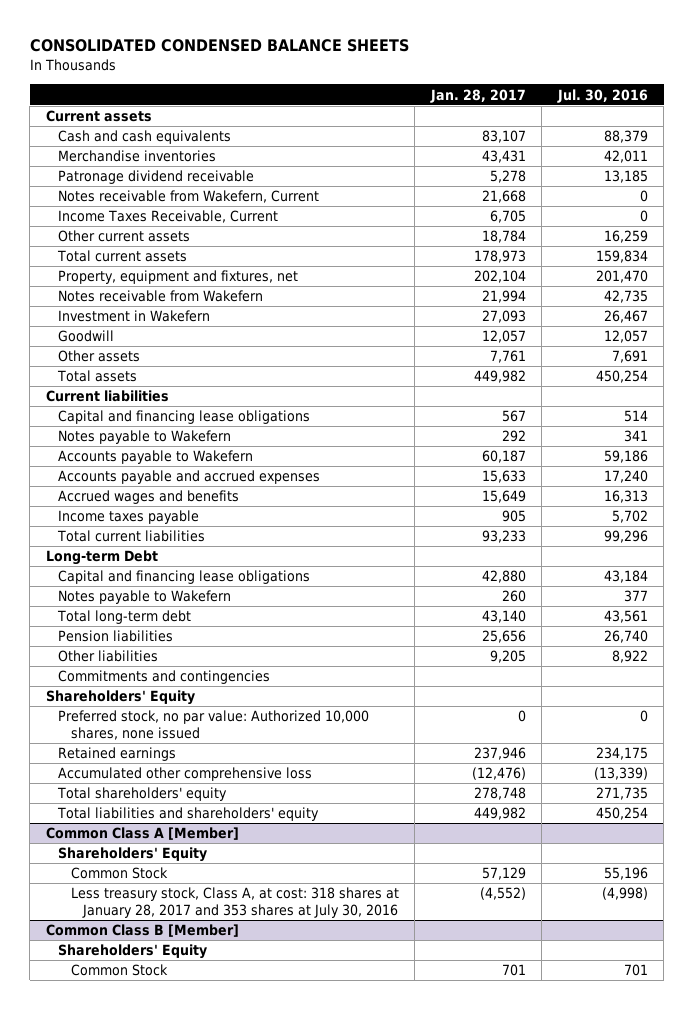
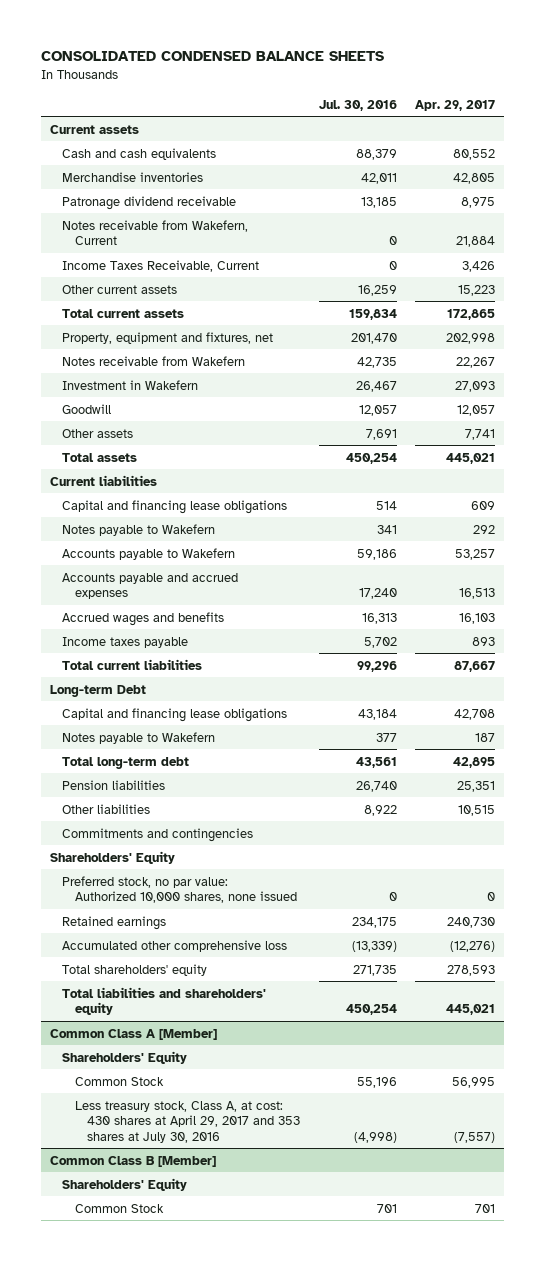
[429,88,526,103] Jan. 28, 2017 -> none
none -> [414,99,495,111] Apr. 29, 2017
[70,887,399,918] Less treasury stock, Class A, at cost: 318 shares at January 28, 2017 and 353 shares at July 30, 2016 -> [74,1100,301,1143] Less treasury stock, Class A, at cost: 430 shares at April 29, 2017 and 353 shares at July 30, 2016

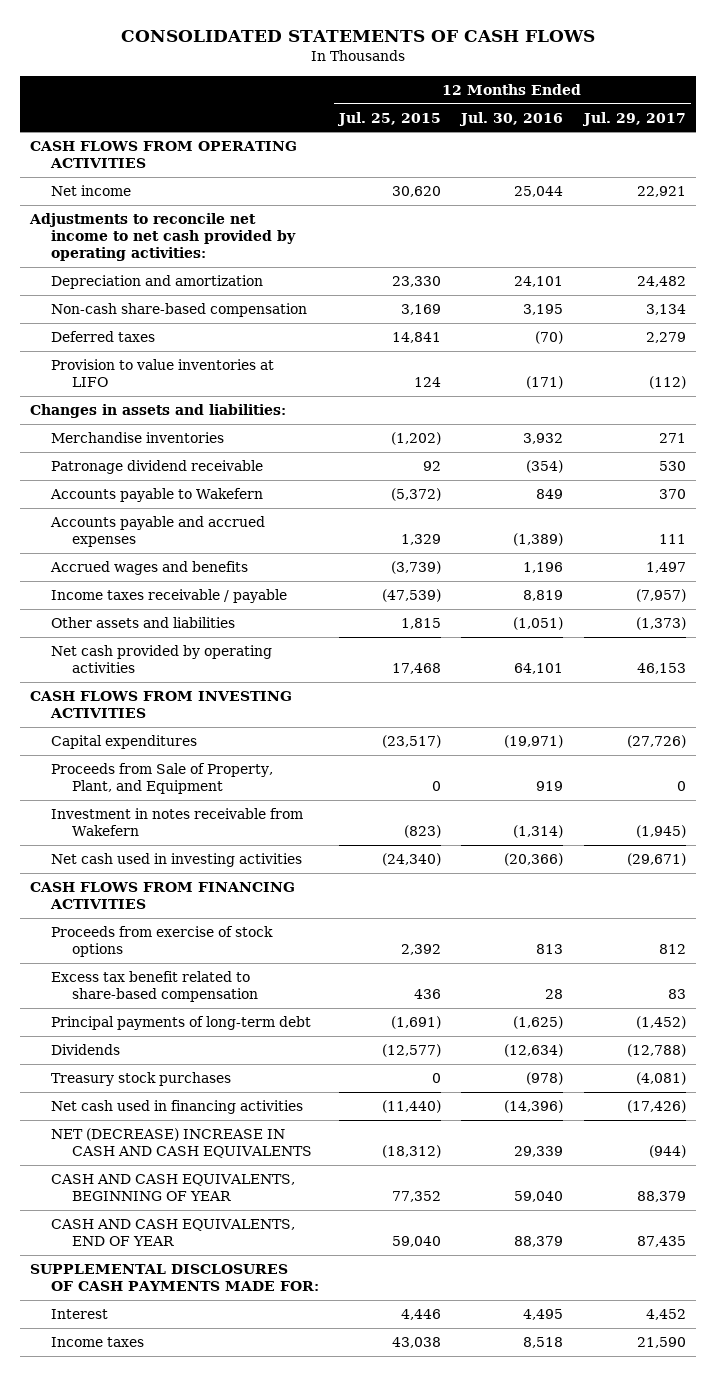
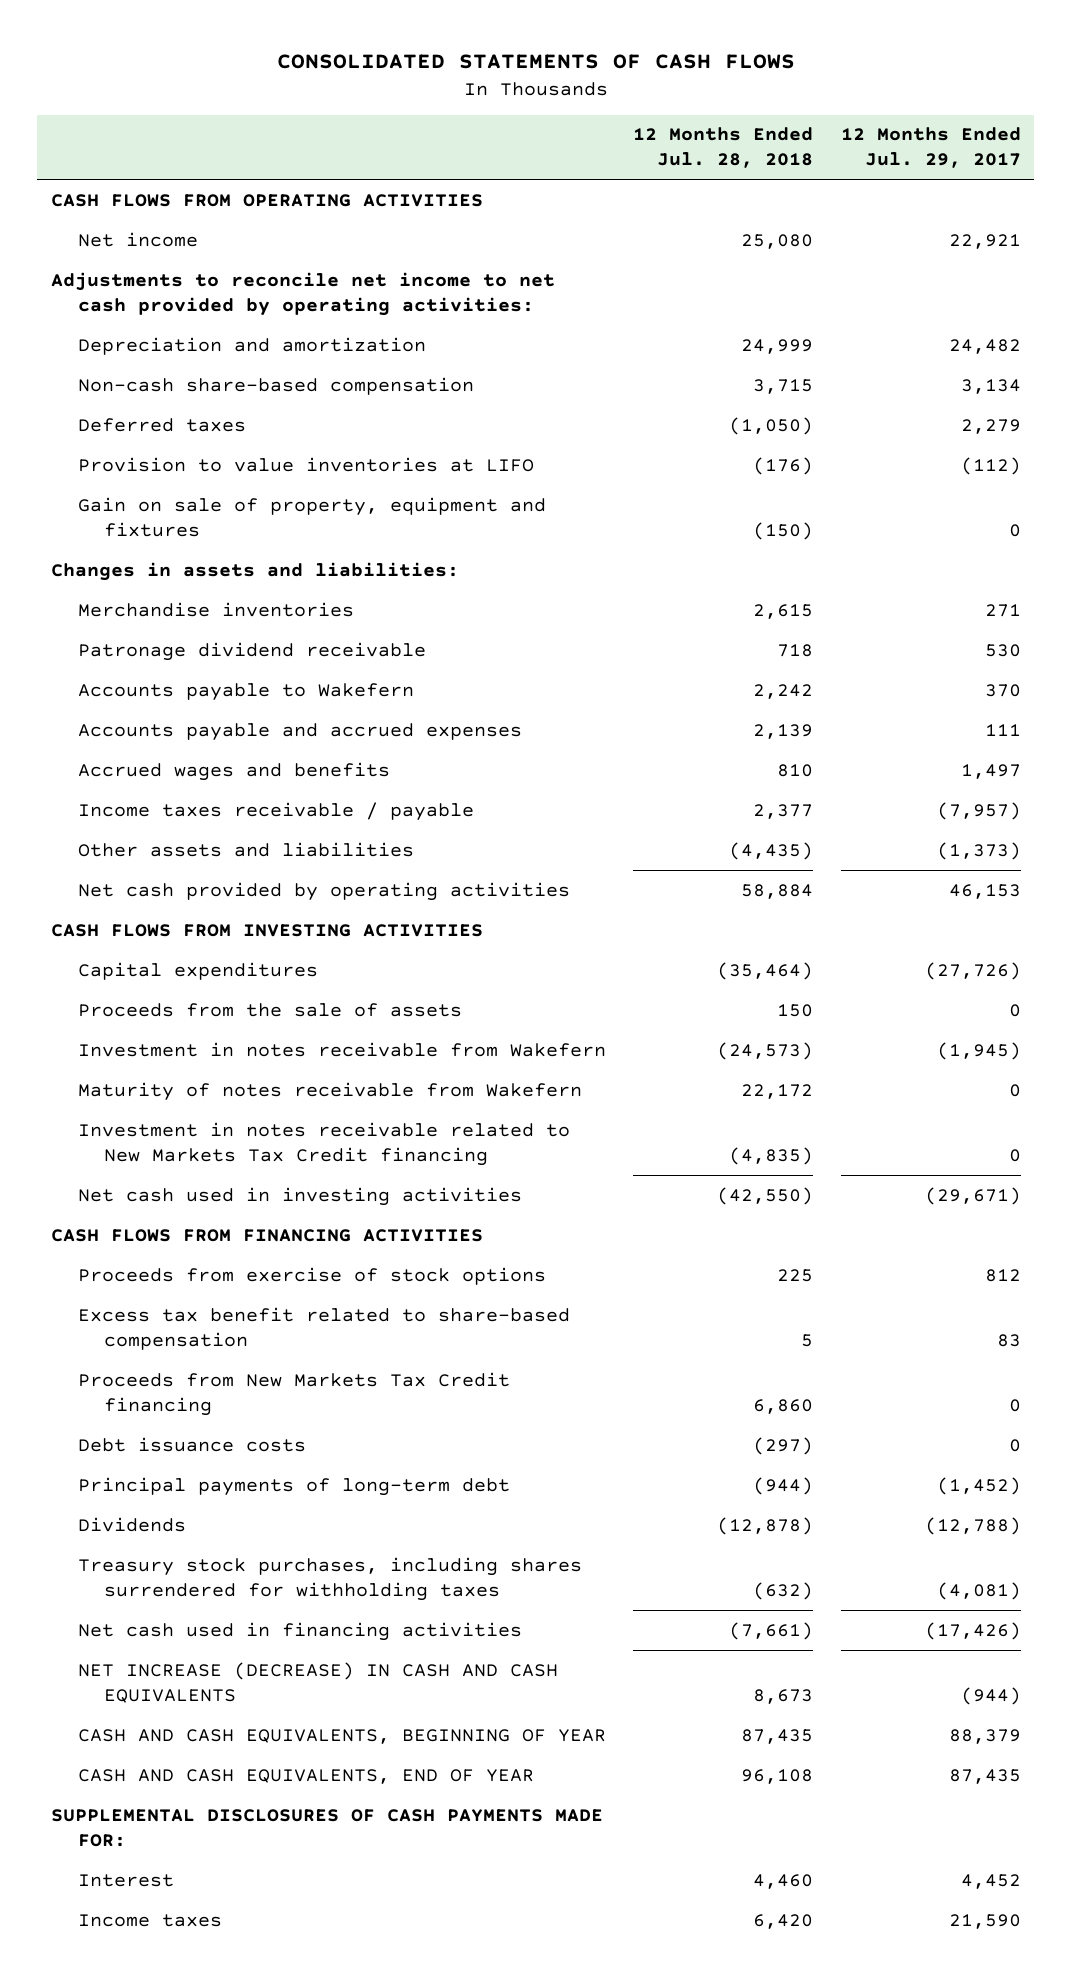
[337,111,442,126] Jul. 25, 2015 -> none
[459,111,564,126] Jul. 30, 2016 -> none
none -> [633,127,814,169] 12 Months Ended Jul. 28, 2018
none -> [77,496,546,537] Gain on sale of property, equipment and fixtures
[51,763,274,795] Proceeds from Sale of Property, Plant, and Equipment -> [77,1002,462,1017] Proceeds from the sale of assets
none -> [77,1081,582,1101] Maturity of notes receivable from Wakefern
none -> [77,1121,570,1166] Investment in notes receivable related to New Markets Tax Credit financing
none -> [77,1371,510,1416] Proceeds from New Markets Tax Credit financing
none -> [77,1436,306,1452] Debt issuance costs
[51,1072,232,1087] Treasury stock purchases -> [77,1556,582,1601] Treasury stock purchases, including shares surrendered for withholding taxes
[51,1128,313,1159] NET (DECREASE) INCREASE IN CASH AND CASH EQUIVALENTS -> [77,1661,558,1703] NET INCREASE (DECREASE) IN CASH AND CASH EQUIVALENTS

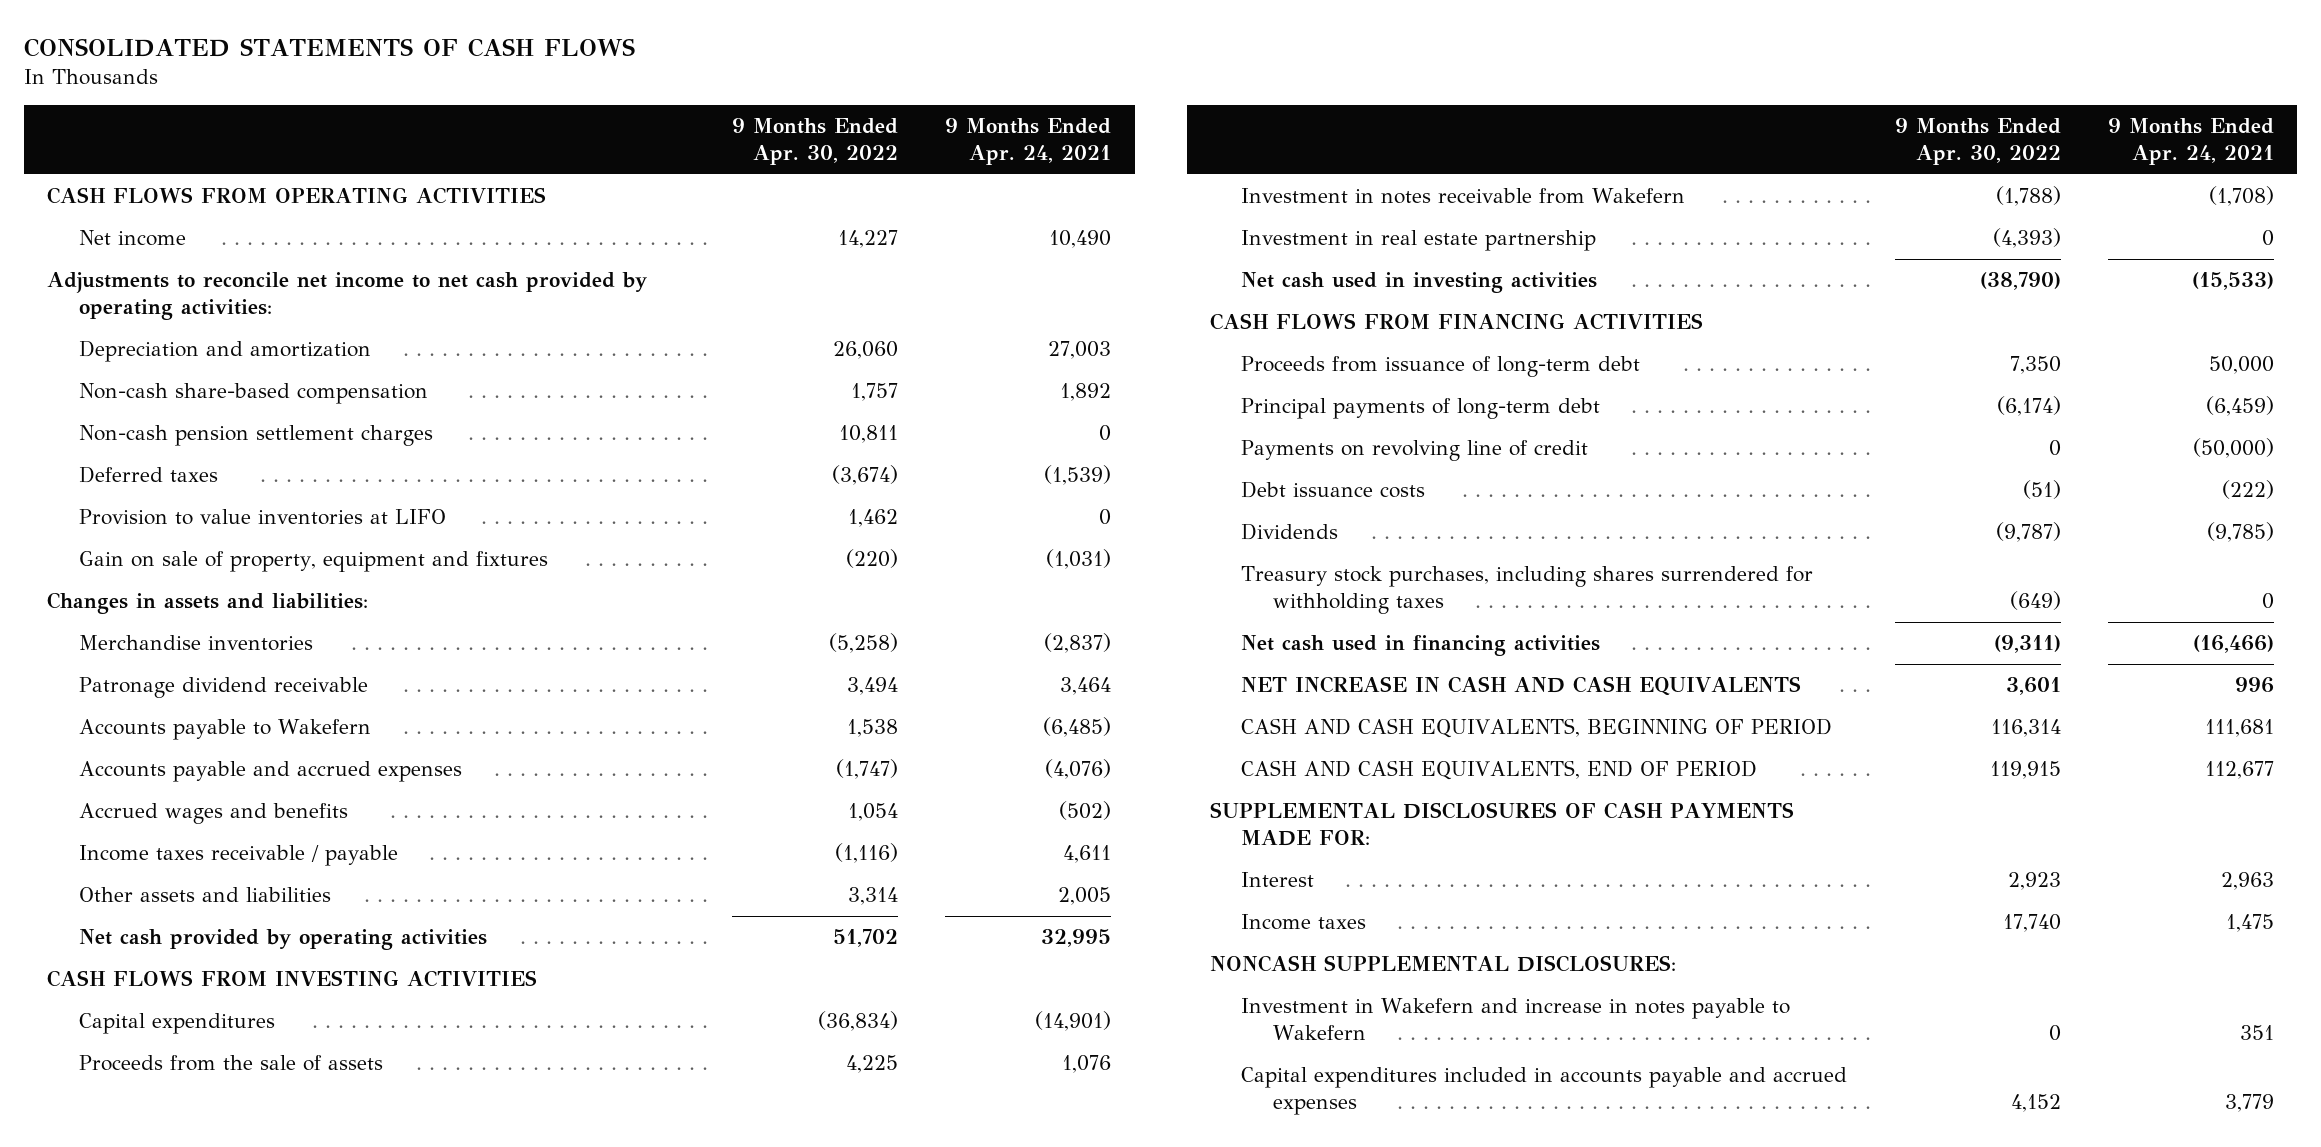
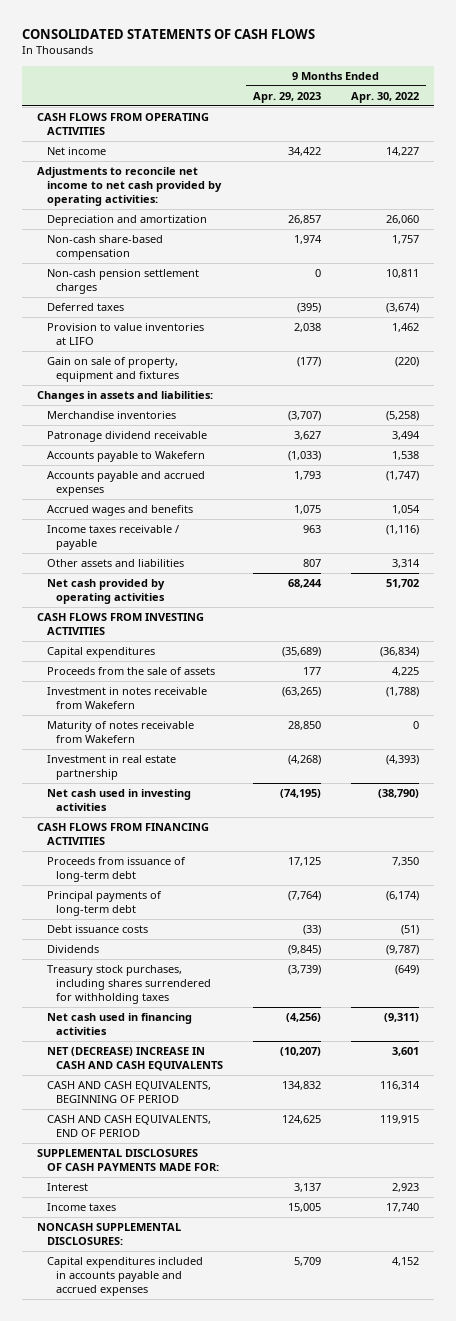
[945,118,1112,165] 9 Months Ended Apr. 24, 2021 -> none
none -> [253,91,322,103] Apr. 29, 2023
none -> [46,721,194,744] Maturity of notes receivable from Wakefern
[1241,440,1589,462] Payments on revolving line of credit -> none
[1241,676,1802,697] NET INCREASE IN CASH AND CASH EQUIVALENTS -> [46,1047,224,1072] NET (DECREASE) INCREASE IN CASH AND CASH EQUIVALENTS
[1241,998,1791,1041] Investment in Wakefern and increase in notes payable to Wakefern -> none

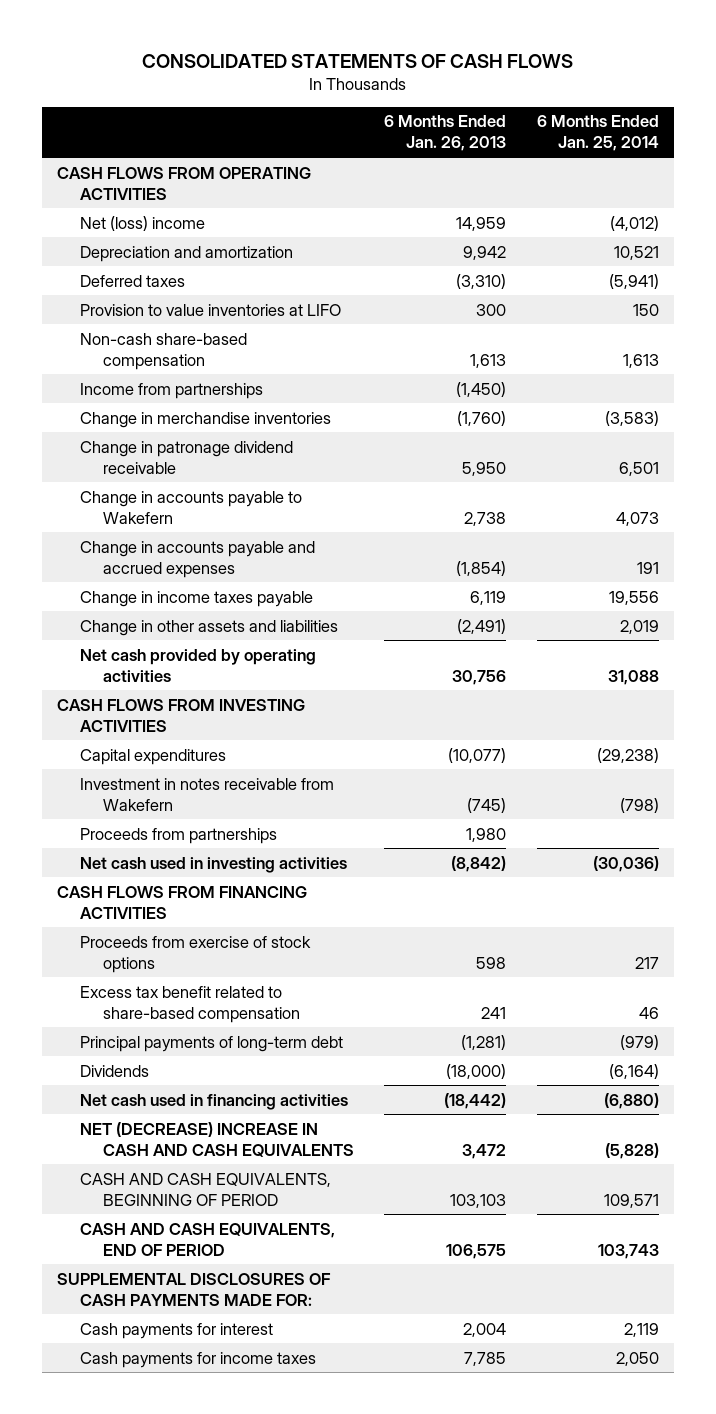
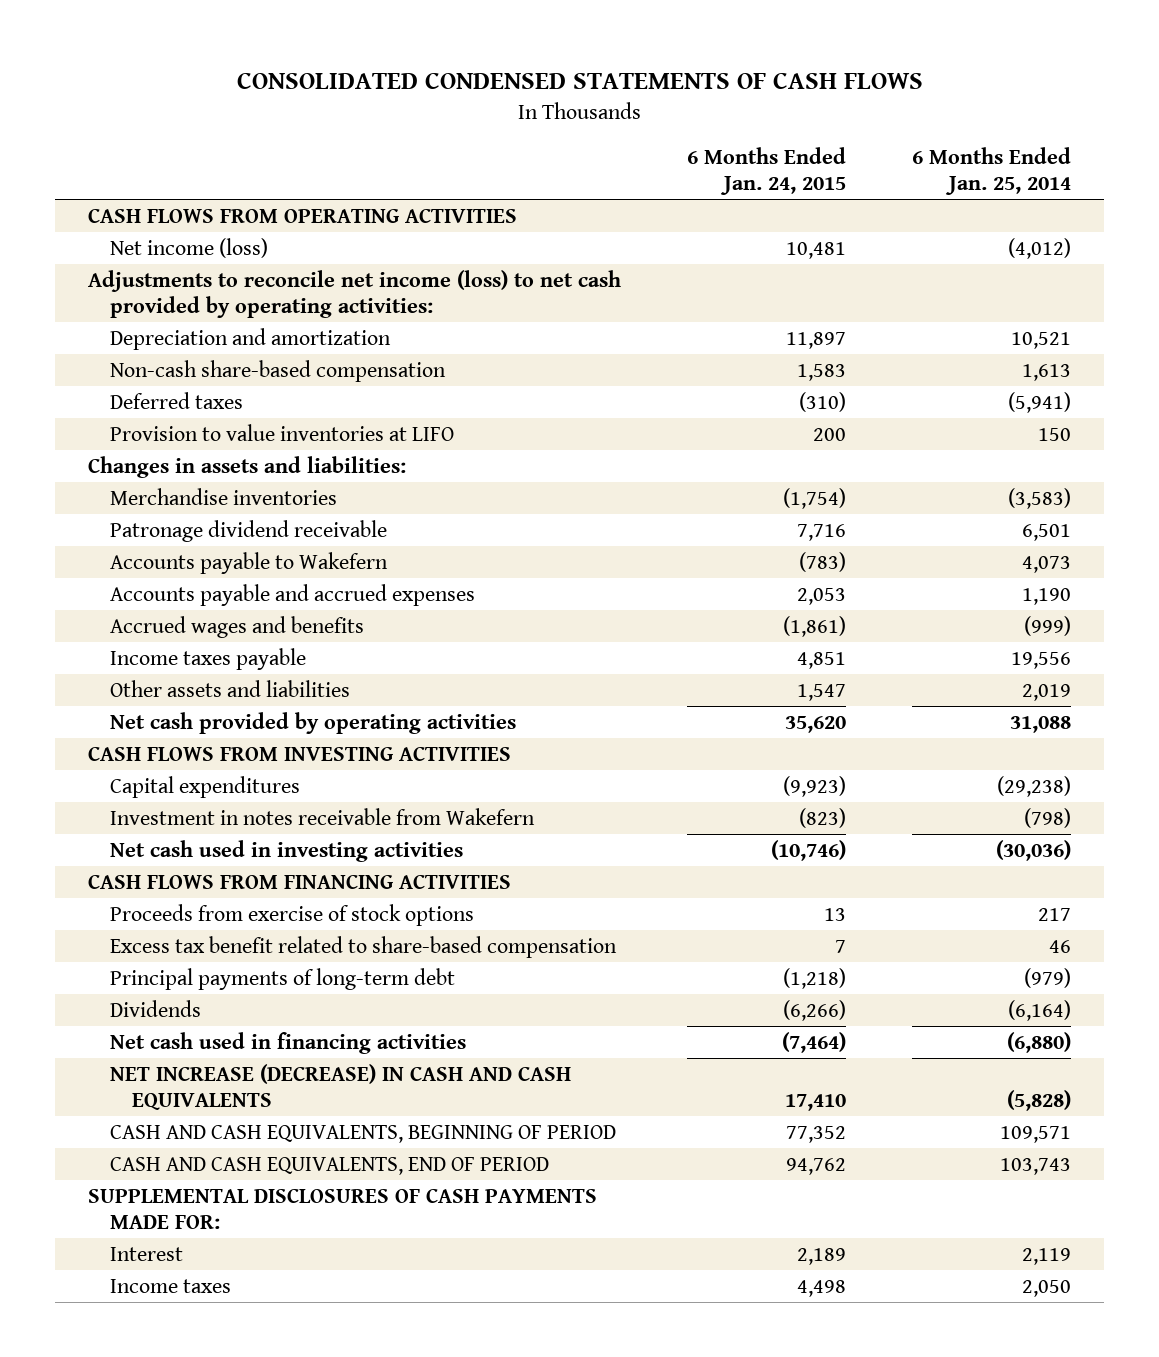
[141,53,573,68] CONSOLIDATED STATEMENTS OF CASH FLOWS -> [236,72,923,90] CONSOLIDATED CONDENSED STATEMENTS OF CASH FLOWS
[384,115,507,152] 6 Months Ended Jan. 26, 2013 -> none
none -> [687,147,847,196] 6 Months Ended Jan. 24, 2015
[79,215,205,231] Net (loss) income -> [109,238,268,259] Net income (loss)
none -> [87,270,621,318] Adjustments to reconcile net income (loss) to net cash provided by operating activities:
[79,332,247,370] Non-cash share-based compensation -> [109,360,446,383] Non-cash share-based compensation
[79,382,263,399] Income from partnerships -> none
none -> [87,456,406,479] Changes in assets and liabilities:
[79,411,331,428] Change in merchandise inventories -> [109,488,337,506] Merchandise inventories
[79,440,293,474] Change in patronage dividend receivable -> [109,520,387,543] Patronage dividend receivable
[79,490,302,524] Change in accounts payable to Wakefern -> [109,552,388,575] Accounts payable to Wakefern
[79,540,315,578] Change in accounts payable and accrued expenses -> [109,584,475,607] Accounts payable and accrued expenses
[636,561,659,574] 191 -> [1022,588,1072,606] 1,190
none -> [109,616,364,639] Accrued wages and benefits
[79,590,313,607] Change in income taxes payable -> [109,648,306,671] Income taxes payable
[79,619,338,636] Change in other assets and liabilities -> [109,680,350,698] Other assets and liabilities
[79,827,277,844] Proceeds from partnerships -> none
[79,1121,354,1157] NET (DECREASE) INCREASE IN CASH AND CASH EQUIVALENTS -> [109,1064,571,1110] NET INCREASE (DECREASE) IN CASH AND CASH EQUIVALENTS
[79,1322,273,1339] Cash payments for interest -> [109,1247,183,1262] Interest
[79,1351,316,1368] Cash payments for income taxes -> [109,1279,231,1294] Income taxes

